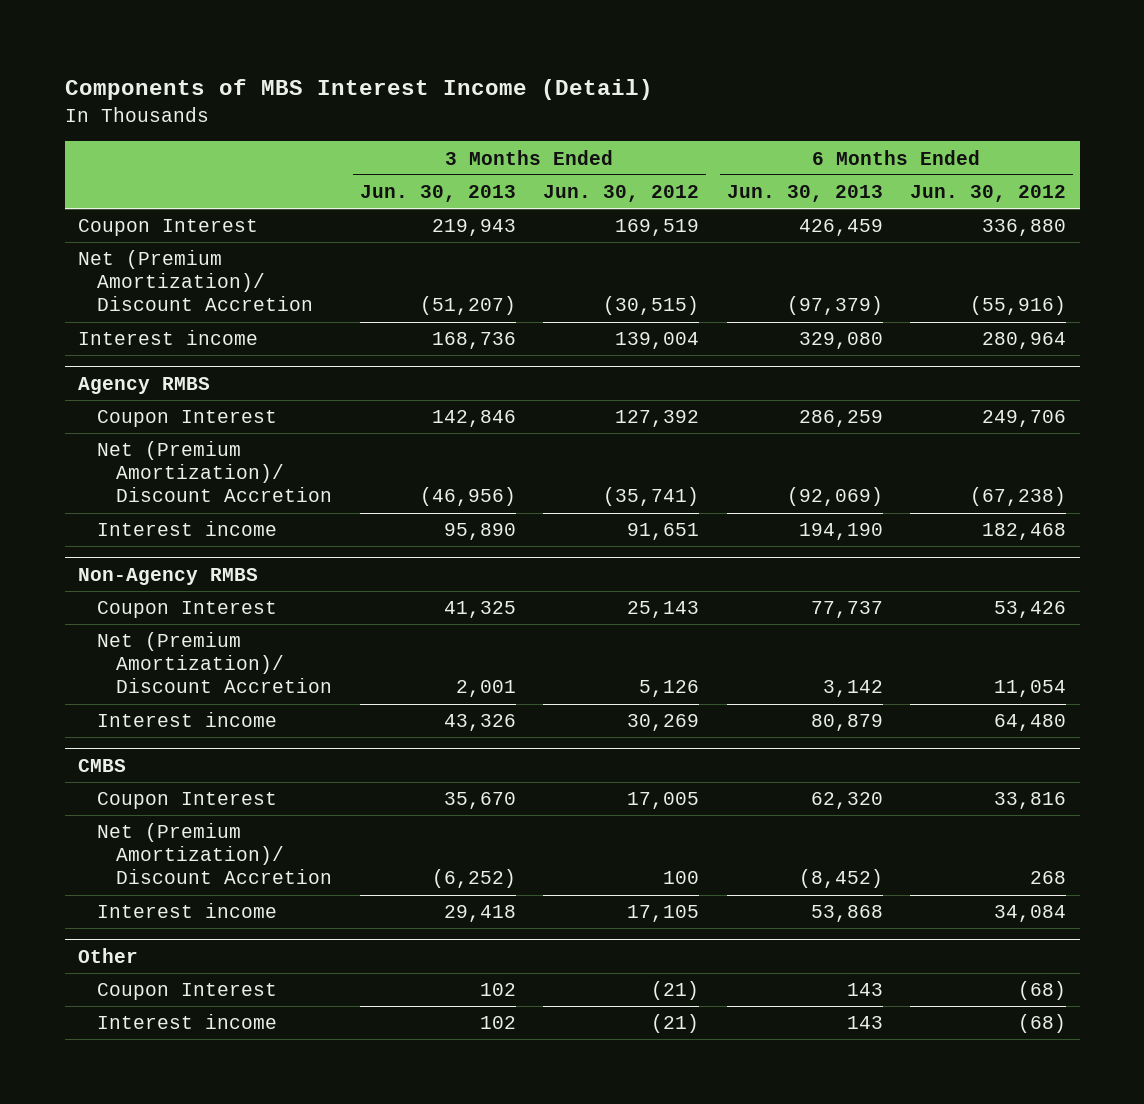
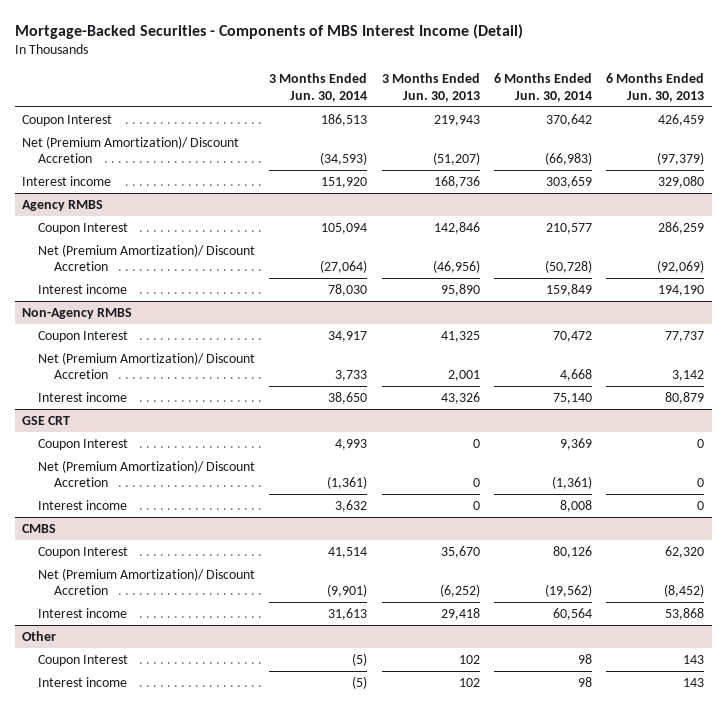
[64,79,653,101] Components of MBS Interest Income (Detail) -> [14,23,523,39] Mortgage-Backed Securities - Components of MBS Interest Income (Detail)
[543,184,700,202] Jun. 30, 2012 -> none
[909,184,1066,202] Jun. 30, 2012 -> none
none -> [269,73,368,102] 3 Months Ended Jun. 30, 2014
none -> [493,73,592,102] 6 Months Ended Jun. 30, 2014
none -> [21,415,70,425] GSE CRT
none -> [37,438,128,450] Coupon Interest
none -> [37,459,255,488] Net (Premium Amortization)/ Discount Accretion
none -> [37,499,127,510] Interest income

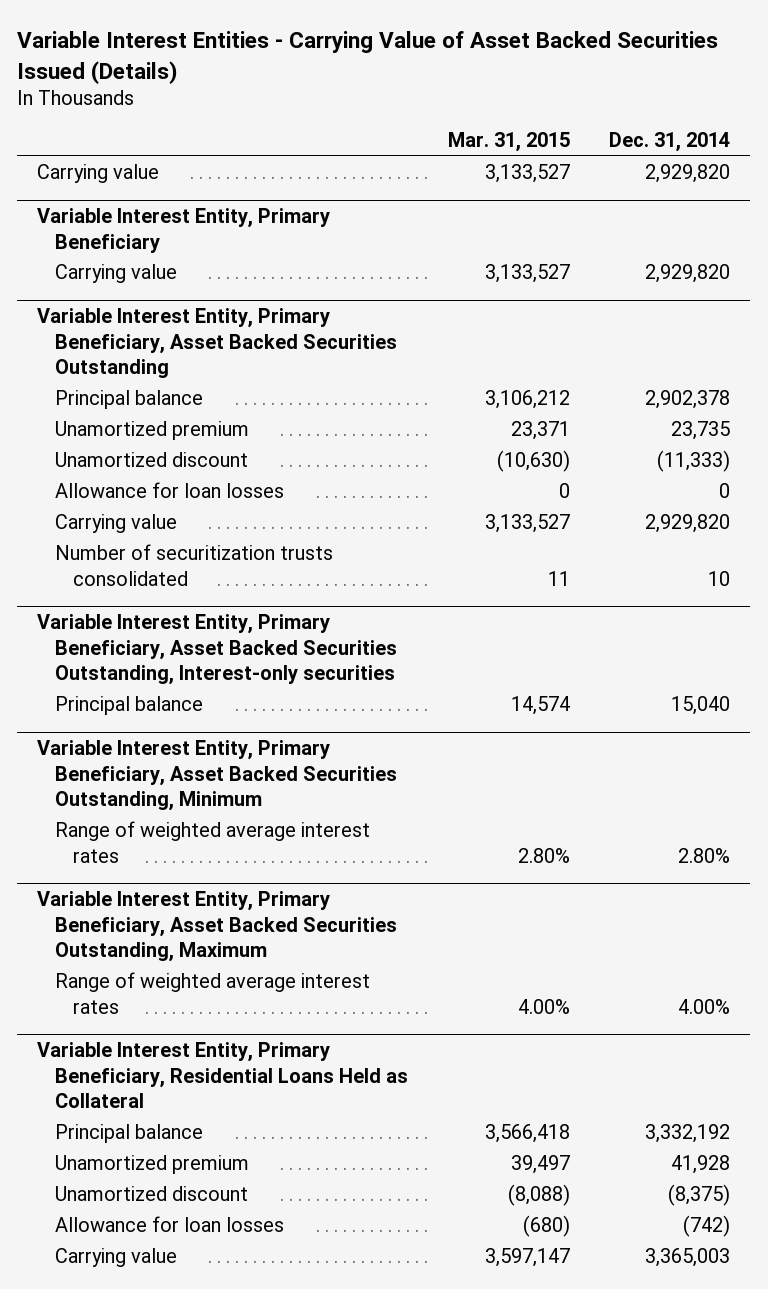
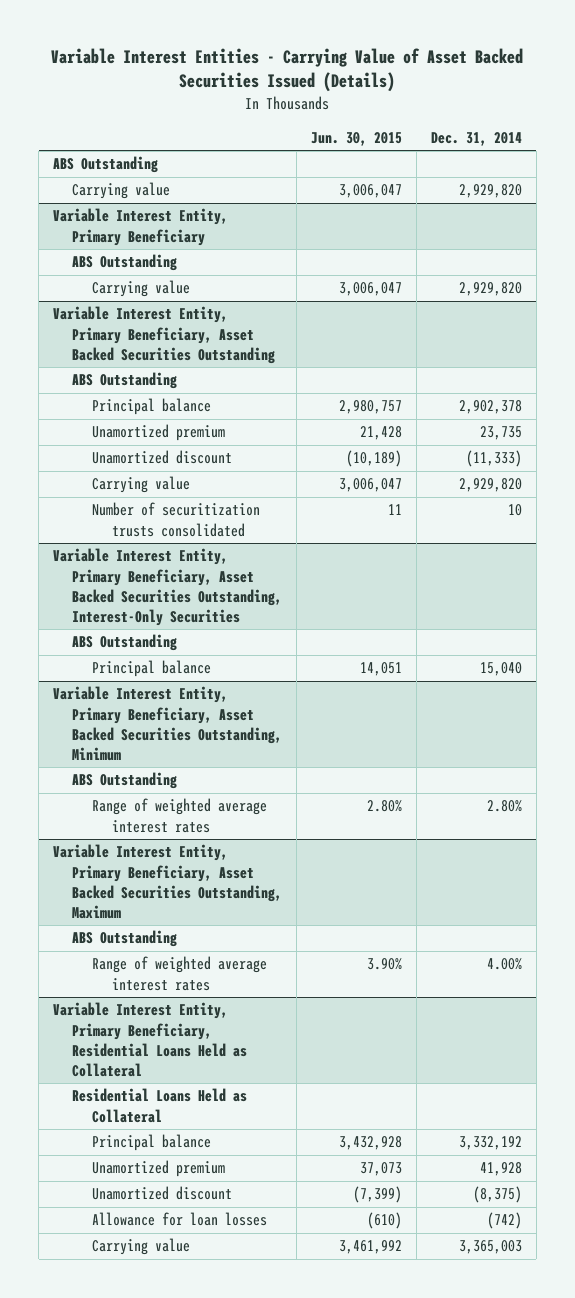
[447,132,570,153] Mar. 31, 2015 -> none
none -> [311,131,403,146] Jun. 30, 2015
none -> [52,156,158,174] ABS Outstanding
none -> [72,254,178,272] ABS Outstanding
none -> [72,372,178,390] ABS Outstanding
[55,482,285,499] Allowance for loan losses -> none
[37,614,398,686] Variable Interest Entity, Primary Beneficiary, Asset Backed Securities Outstanding, Interest-only securities -> [52,548,283,626] Variable Interest Entity, Primary Beneficiary, Asset Backed Securities Outstanding, Interest-Only Securities
none -> [72,634,178,652] ABS Outstanding
none -> [72,772,178,790] ABS Outstanding
none -> [72,930,178,948] ABS Outstanding
none -> [72,1088,248,1123] Residential Loans Held as Collateral

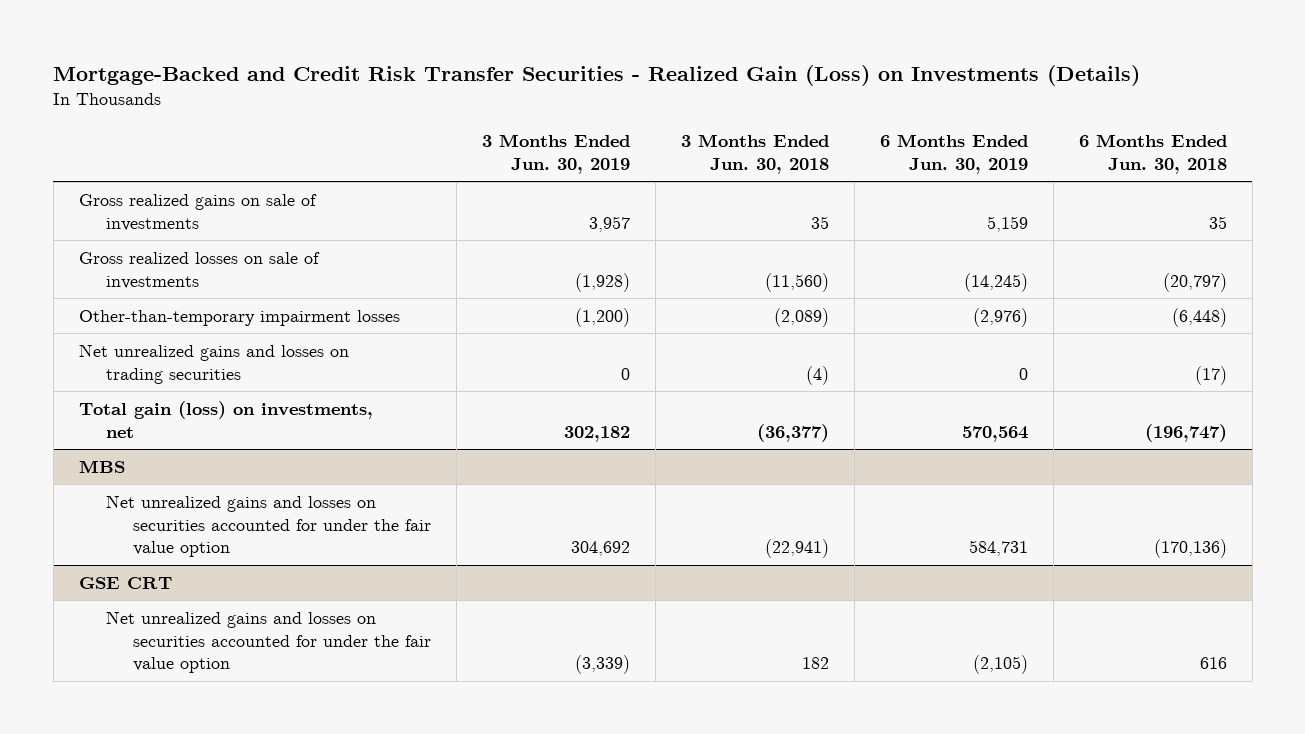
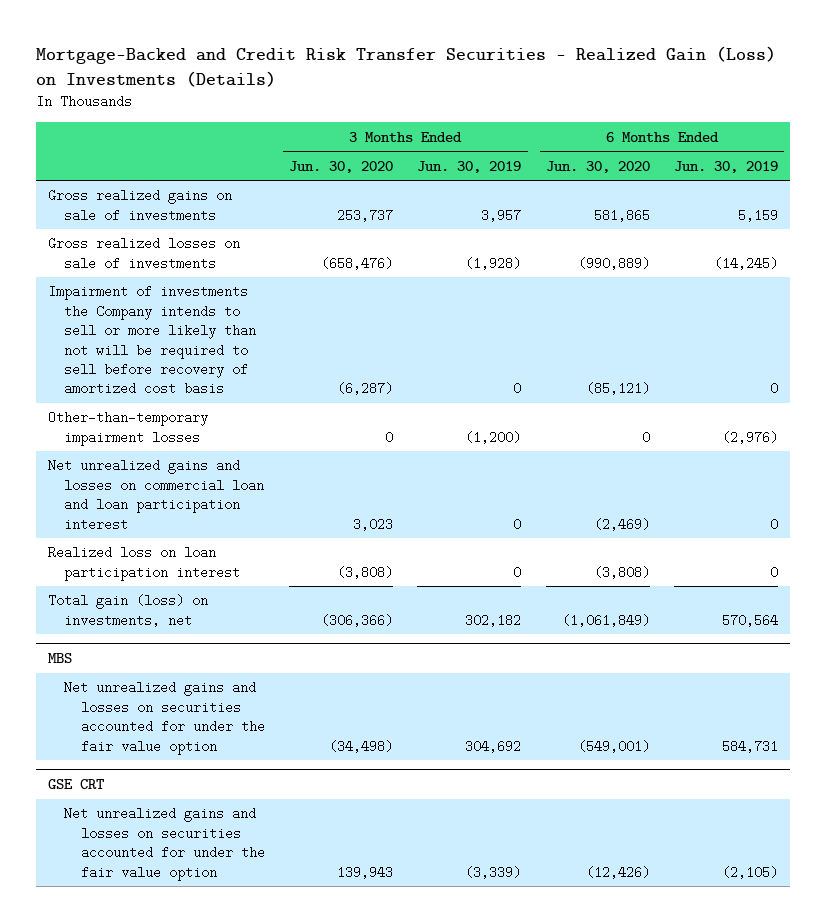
[680,133,829,174] 3 Months Ended Jun. 30, 2018 -> none
[1078,133,1227,174] 6 Months Ended Jun. 30, 2018 -> none
none -> [289,160,394,173] Jun. 30, 2020
none -> [545,160,650,173] Jun. 30, 2020
none -> [47,285,257,396] Impairment of investments the Company intends to sell or more likely than not will be required to sell before recovery of amortized cost basis
[78,343,349,384] Net unrealized gains and losses on trading securities -> [47,459,265,531] Net unrealized gains and losses on commercial loan and loan participation interest
none -> [47,546,241,581] Realized loss on loan participation interest

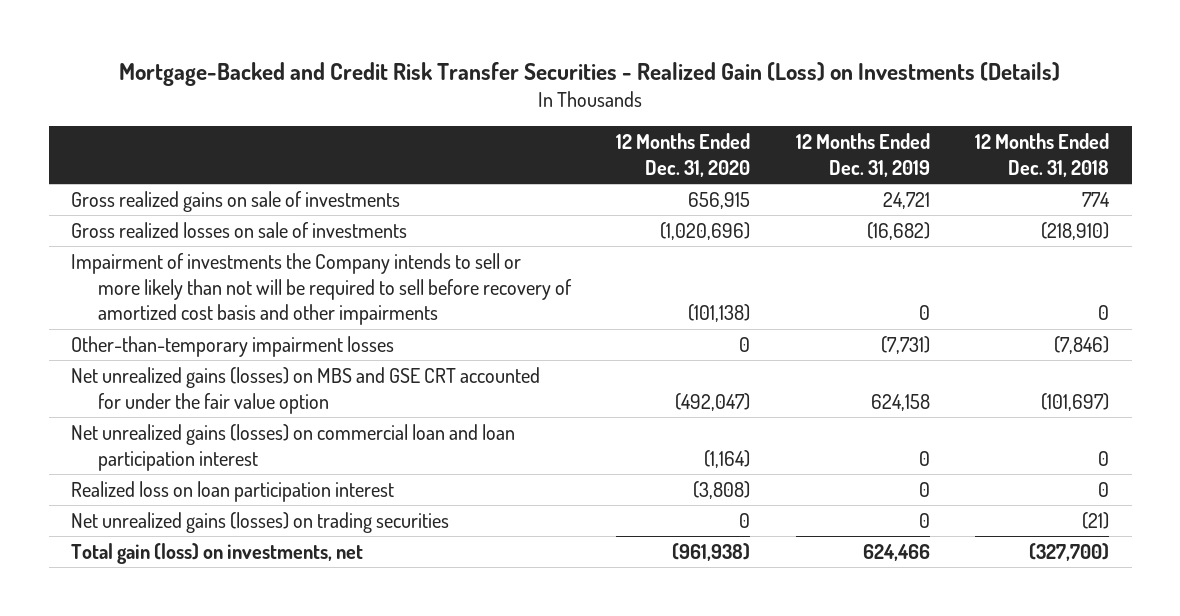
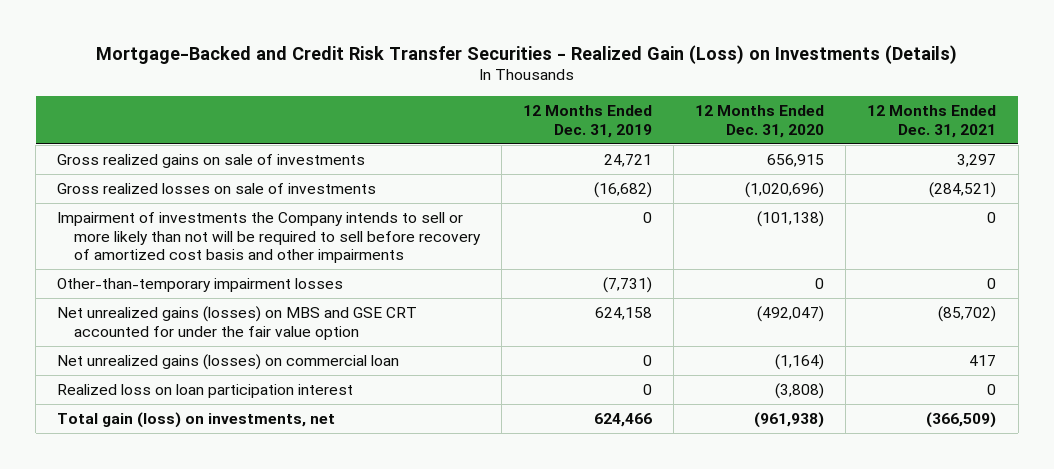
[974,133,1109,178] 12 Months Ended Dec. 31, 2018 -> none
none -> [867,105,997,138] 12 Months Ended Dec. 31, 2021
[71,423,516,471] Net unrealized gains (losses) on commercial loan and loan participation interest -> [57,354,400,371] Net unrealized gains (losses) on commercial loan
[71,511,450,533] Net unrealized gains (losses) on trading securities -> none

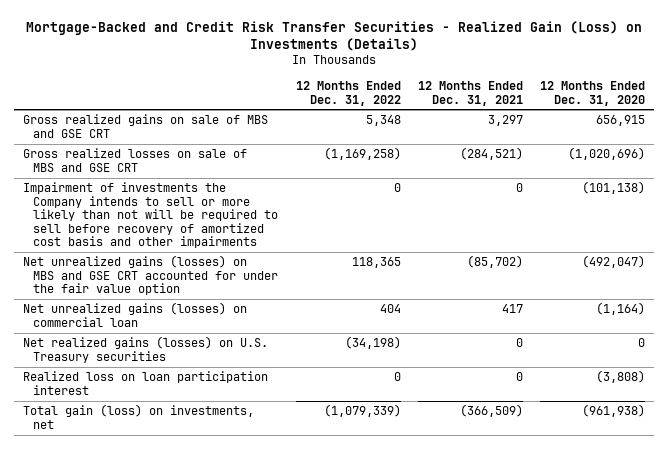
[522,105,652,138] 12 Months Ended Dec. 31, 2019 -> none
none -> [295,80,401,106] 12 Months Ended Dec. 31, 2022
[57,154,366,169] Gross realized gains on sale of investments -> [22,114,268,138] Gross realized gains on sale of MBS and GSE CRT
[57,183,377,195] Gross realized losses on sale of investments -> [22,148,247,172] Gross realized losses on sale of MBS and GSE CRT
[57,278,344,293] Other-than-temporary impairment losses -> none
none -> [22,336,268,363] Net realized gains (losses) on U.S. Treasury securities

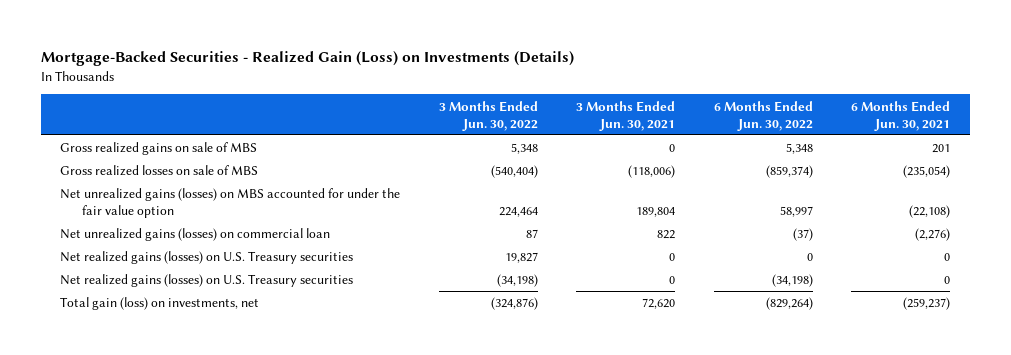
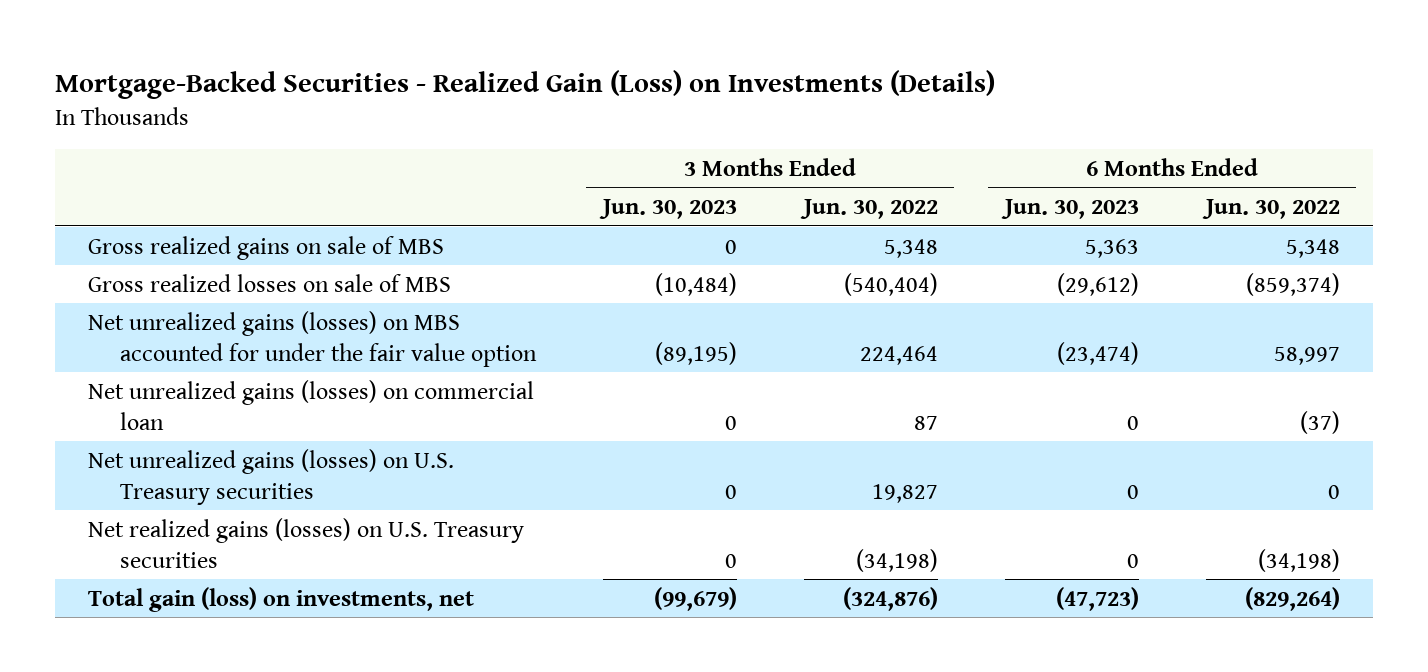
[576,100,676,131] 3 Months Ended Jun. 30, 2021 -> none
[851,100,951,131] 6 Months Ended Jun. 30, 2021 -> none
none -> [598,199,737,220] Jun. 30, 2023
none -> [1000,199,1139,220] Jun. 30, 2023
[60,251,354,265] Net realized gains (losses) on U.S. Treasury securities -> [88,448,455,505] Net unrealized gains (losses) on U.S. Treasury securities

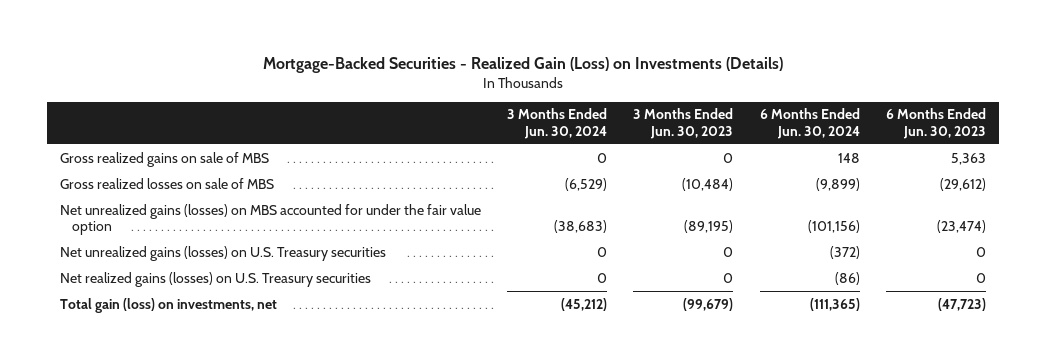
[799,199,938,220] Jun. 30, 2022 -> none
[1201,199,1340,220] Jun. 30, 2022 -> none
none -> [507,108,608,139] 3 Months Ended Jun. 30, 2024
none -> [759,108,860,139] 6 Months Ended Jun. 30, 2024
[88,379,535,430] Net unrealized gains (losses) on commercial loan -> none

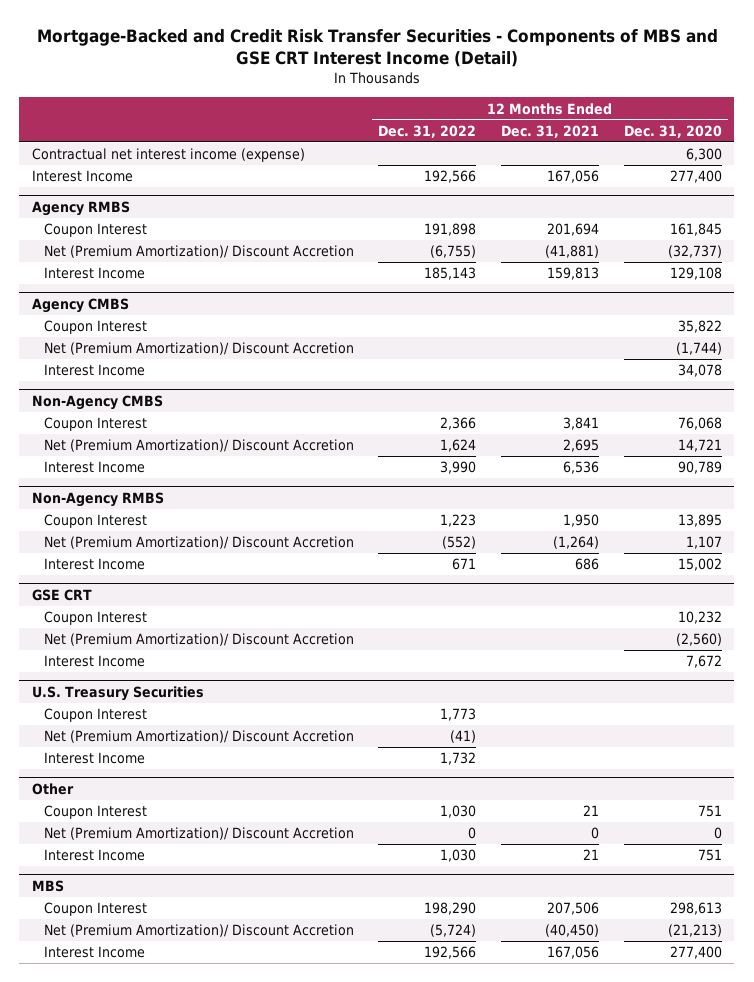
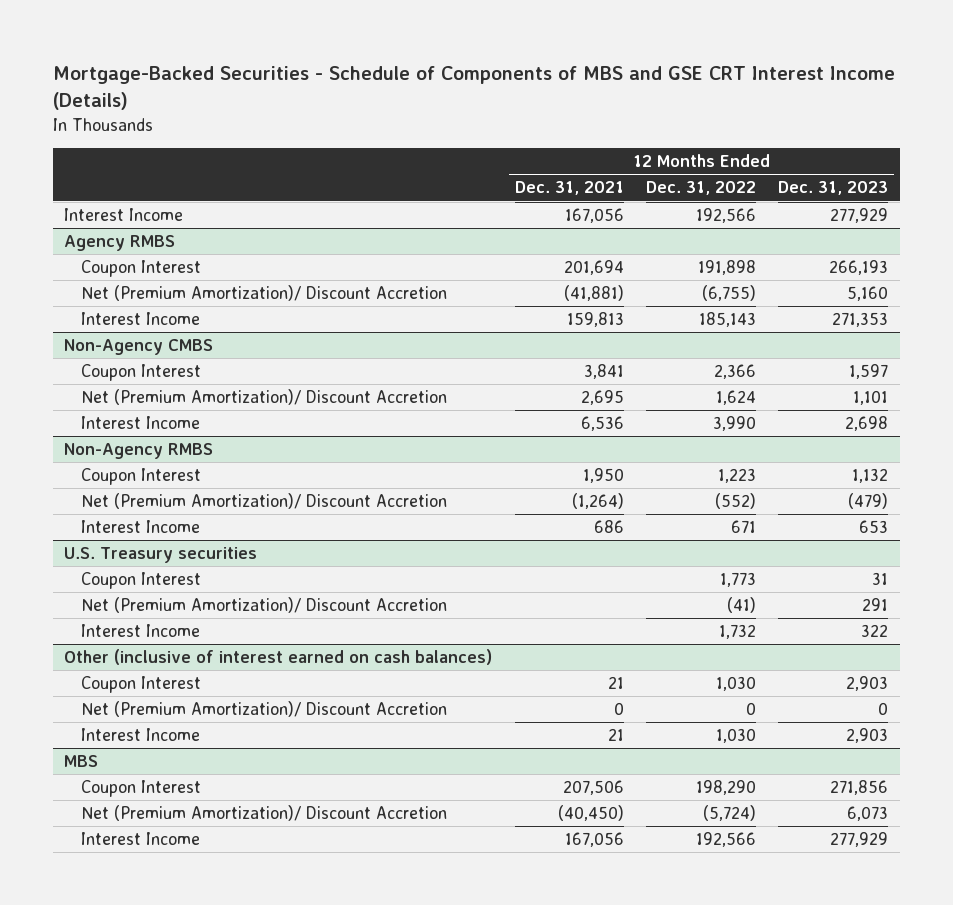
[36,28,718,67] Mortgage-Backed and Credit Risk Transfer Securities - Components of MBS and GSE CRT Interest Income (Detail) -> [53,66,896,111] Mortgage-Backed Securities - Schedule of Components of MBS and GSE CRT Interest Income (Details)
[623,124,722,138] Dec. 31, 2020 -> none
none -> [778,181,889,196] Dec. 31, 2023
[31,148,305,163] Contractual net interest income (expense) -> none
[31,298,129,314] Agency CMBS -> none
[43,320,147,335] Coupon Interest -> none
[43,342,354,356] Net (Premium Amortization)/ Discount Accretion -> none
[43,364,145,377] Interest Income -> none
[31,589,92,602] GSE CRT -> none
[43,611,147,626] Coupon Interest -> none
[43,633,354,647] Net (Premium Amortization)/ Discount Accretion -> none
[43,655,145,668] Interest Income -> none
[31,686,204,702] U.S. Treasury Securities -> [64,547,258,564] U.S. Treasury securities
[31,783,74,796] Other -> [64,649,493,666] Other (inclusive of interest earned on cash balances)

